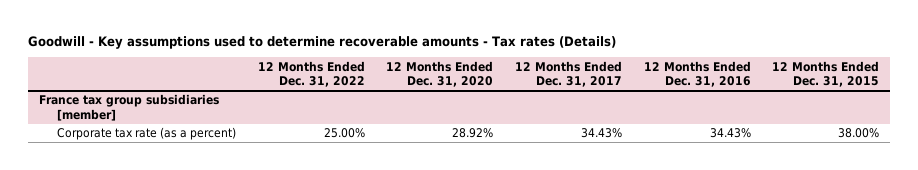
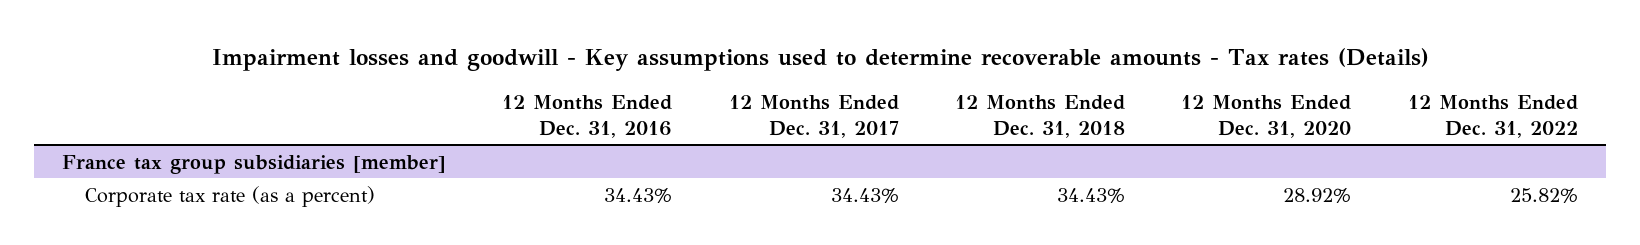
[28,35,617,49] Goodwill - Key assumptions used to determine recoverable amounts - Tax rates (Details) -> [211,47,1429,71] Impairment losses and goodwill - Key assumptions used to determine recoverable amounts - Tax rates (Details)
[772,60,880,88] 12 Months Ended Dec. 31, 2015 -> none
none -> [954,94,1125,138] 12 Months Ended Dec. 31, 2018
[323,128,365,139] 25.00% -> [1509,187,1578,203] 25.82%

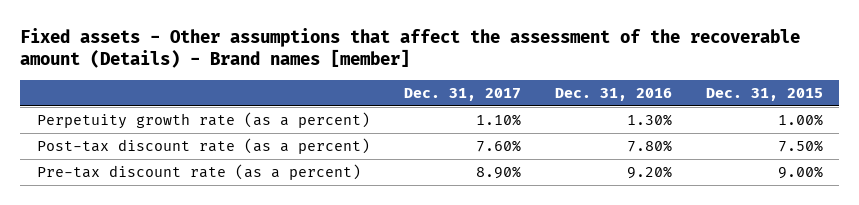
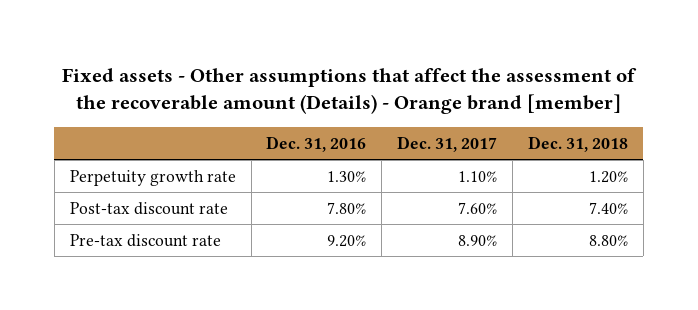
[19,27,800,69] Fixed assets - Other assumptions that affect the assessment of the recoverable amount (Details) - Brand names [member] -> [61,67,637,115] Fixed assets - Other assumptions that affect the assessment of the recoverable amount (Details) - Orange brand [member]
[705,88,823,102] Dec. 31, 2015 -> none
none -> [527,135,628,152] Dec. 31, 2018
[36,112,370,130] Perpetuity growth rate (as a percent) -> [69,169,236,186] Perpetuity growth rate
[36,138,370,155] Post-tax discount rate (as a percent) -> [69,201,228,215] Post-tax discount rate
[36,164,361,181] Pre-tax discount rate (as a percent) -> [69,233,221,247] Pre-tax discount rate

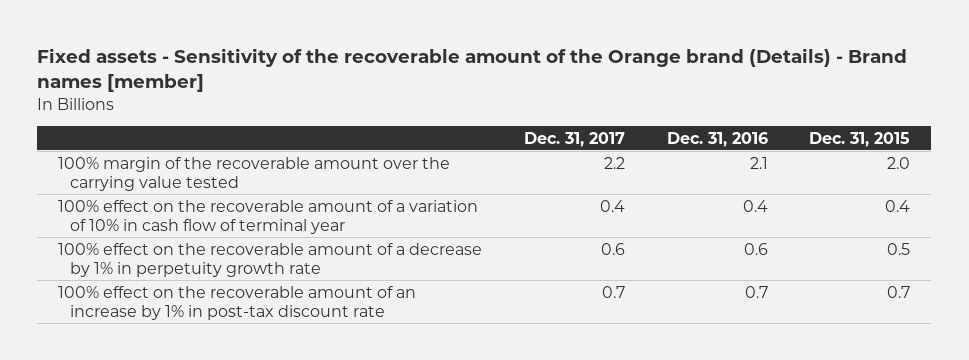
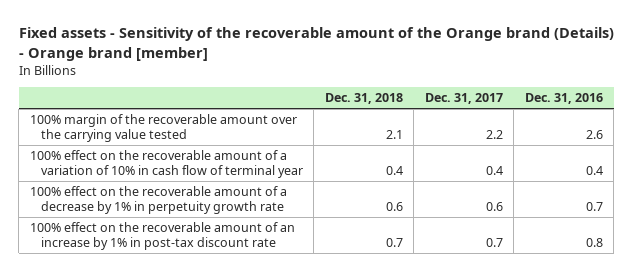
[37,47,908,92] Fixed assets - Sensitivity of the recoverable amount of the Orange brand (Details) - Brand names [member] -> [18,27,614,61] Fixed assets - Sensitivity of the recoverable amount of the Orange brand (Details) - Orange brand [member]
[809,131,911,147] Dec. 31, 2015 -> none
none -> [324,93,403,105] Dec. 31, 2018
[749,156,768,169] 2.1 -> [585,130,603,140] 2.6
[743,242,768,255] 0.6 -> [585,202,603,212] 0.7
[744,285,768,298] 0.7 -> [585,238,603,248] 0.8

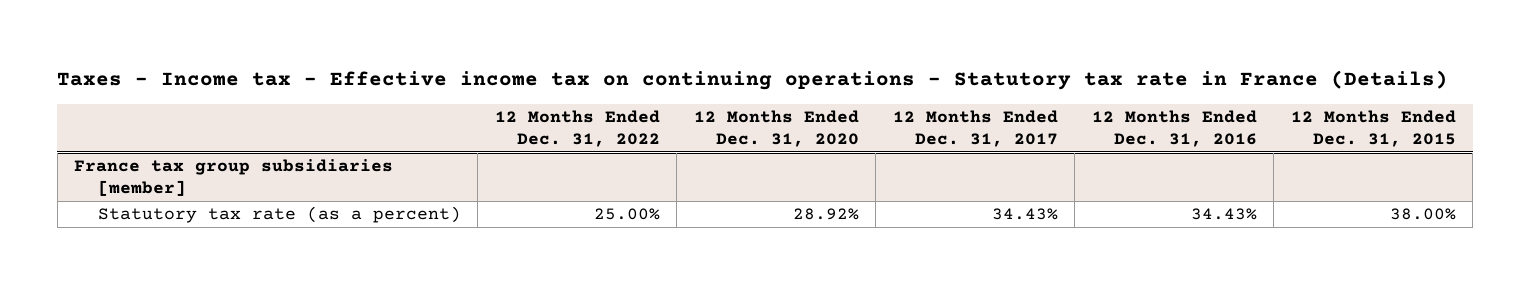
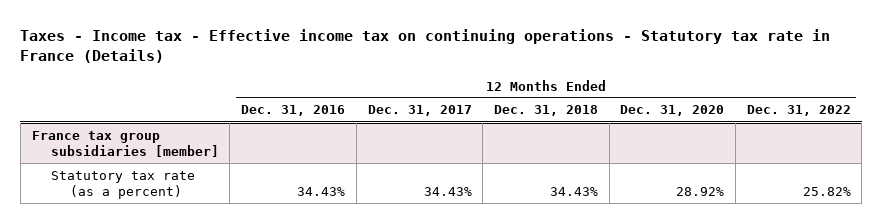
[1290,110,1456,147] 12 Months Ended Dec. 31, 2015 -> none
none -> [493,105,598,117] Dec. 31, 2018
[593,208,660,221] 25.00% -> [802,186,851,196] 25.82%

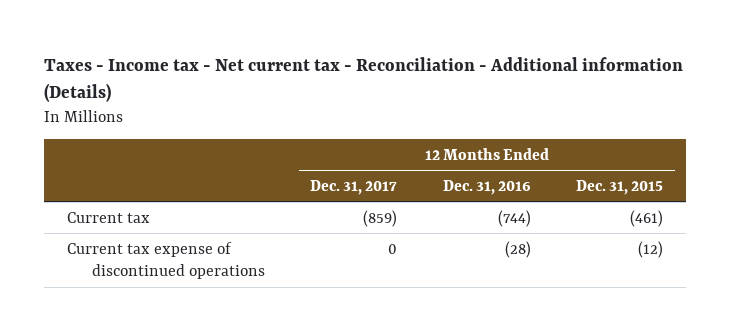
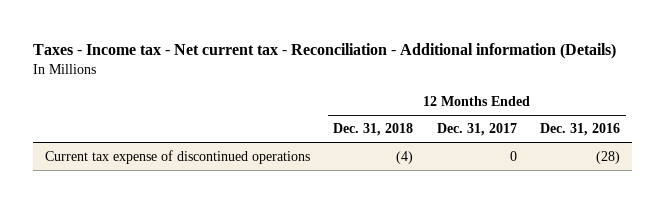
[576,179,664,195] Dec. 31, 2015 -> none
none -> [333,123,414,137] Dec. 31, 2018
[67,211,151,223] Current tax -> none

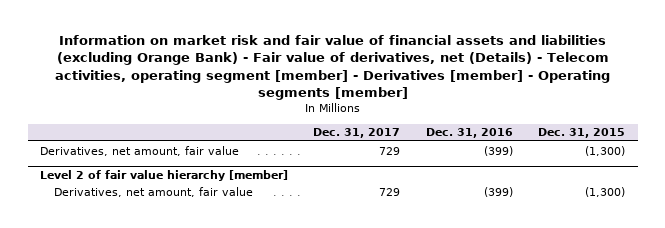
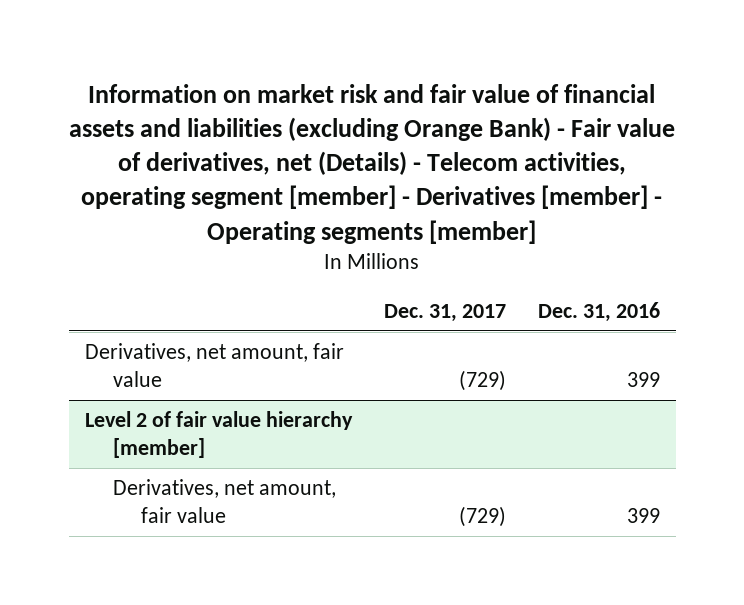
[538,128,626,139] Dec. 31, 2015 -> none
[379,146,401,155] 729 -> [458,370,506,392] (729)
[483,145,513,156] (399) -> [626,372,660,388] 399
[379,187,401,196] 729 -> [458,506,506,528] (729)
[483,186,513,197] (399) -> [626,508,660,524] 399

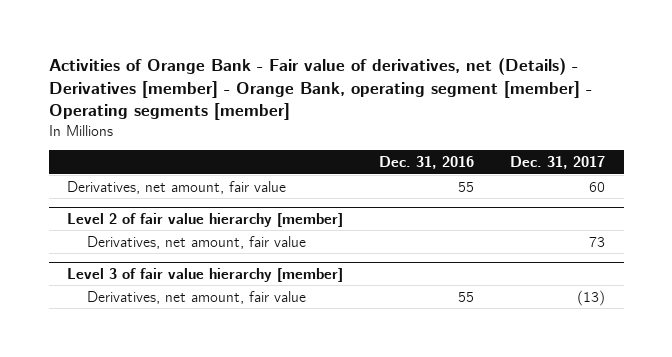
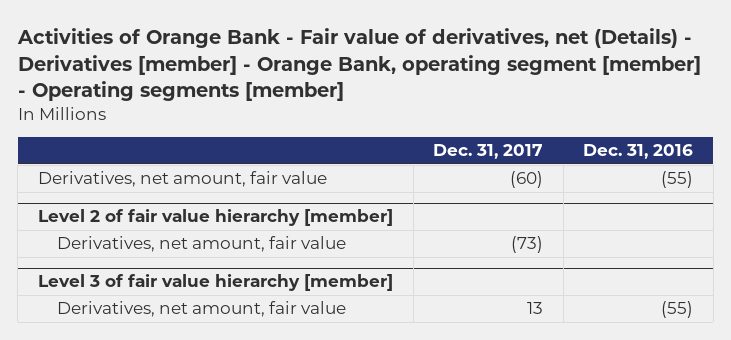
[458,181,475,192] 55 -> [661,171,694,189] (55)
[589,181,606,192] 60 -> [510,171,544,189] (60)
[589,236,606,247] 73 -> [511,236,544,254] (73)
[458,291,475,302] 55 -> [661,301,694,319] (55)
[577,289,606,306] (13) -> [527,302,544,315] 13

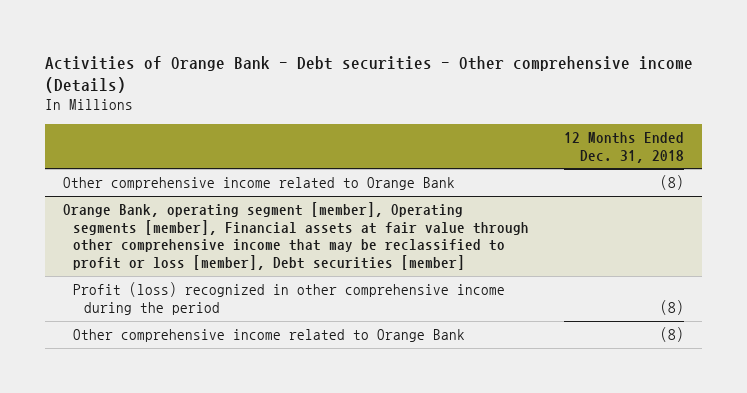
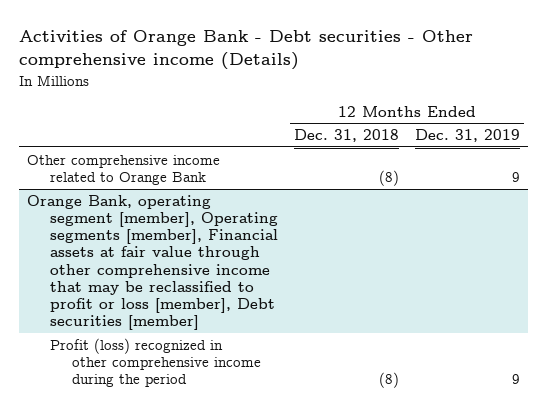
none -> [415,129,521,143] Dec. 31, 2019
[73,329,466,343] Other comprehensive income related to Orange Bank -> none

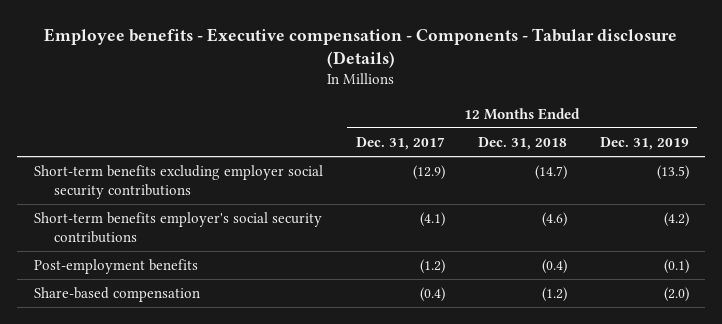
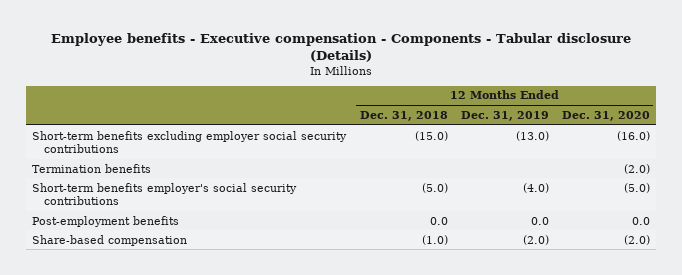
[355,136,445,150] Dec. 31, 2017 -> none
none -> [561,110,650,121] Dec. 31, 2020
[534,165,567,181] (14.7) -> [414,130,448,141] (15.0)
[656,165,689,181] (13.5) -> [515,130,549,141] (13.0)
none -> [32,163,152,173] Termination benefits
[541,212,567,228] (4.6) -> [421,182,448,193] (5.0)
[663,212,689,228] (4.2) -> [522,182,549,193] (4.0)
[541,259,567,275] (0.4) -> [429,216,448,225] 0.0
[663,259,689,275] (0.1) -> [530,216,549,225] 0.0
[541,287,567,303] (1.2) -> [421,234,448,245] (1.0)

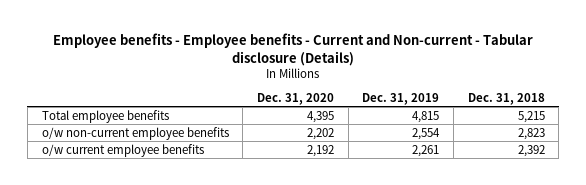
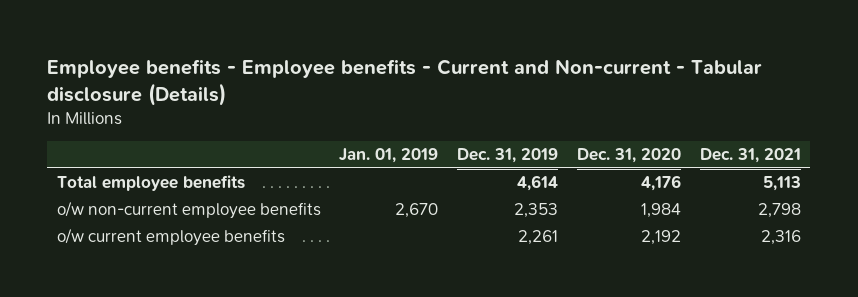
[467,92,545,105] Dec. 31, 2018 -> none
none -> [339,148,439,164] Jan. 01, 2019
none -> [699,148,801,164] Dec. 31, 2021
[306,110,334,123] 4,395 -> [641,175,682,192] 4,176
[412,110,440,123] 4,815 -> [517,175,559,192] 4,614
[306,127,334,140] 2,202 -> [641,203,682,219] 1,984
[412,127,441,140] 2,554 -> [514,203,559,219] 2,353

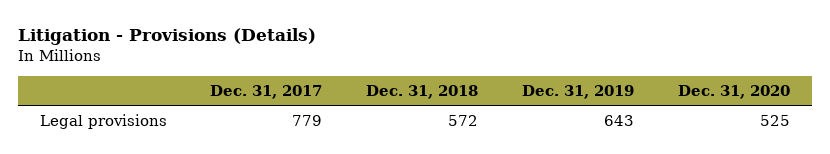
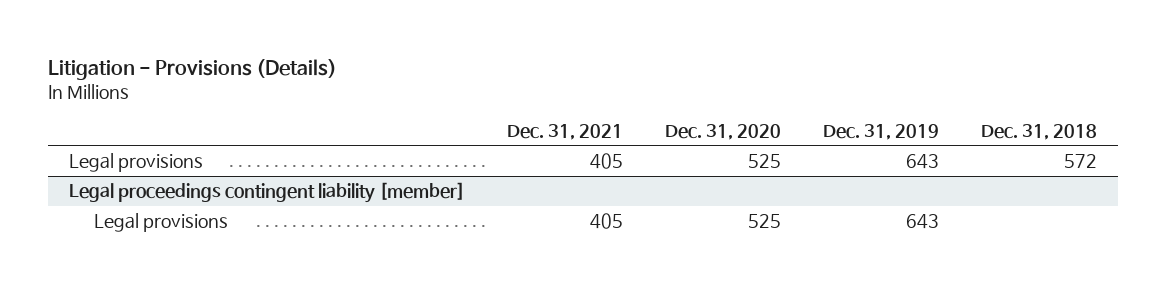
[210,85,323,100] Dec. 31, 2017 -> none
none -> [506,123,623,140] Dec. 31, 2021
none -> [68,182,465,204] Legal proceedings contingent liability [member]
none -> [94,213,229,233] Legal provisions

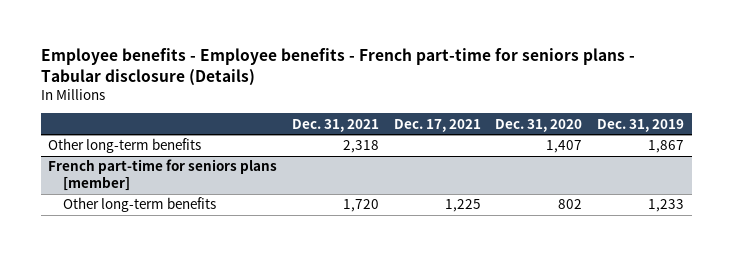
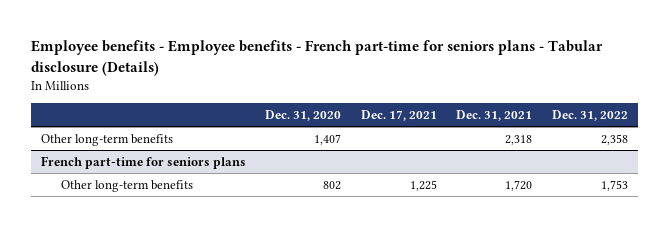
[597,118,685,132] Dec. 31, 2019 -> none
none -> [551,109,628,121] Dec. 31, 2022
[48,159,278,192] French part-time for seniors plans [member] -> [40,156,246,170] French part-time for seniors plans

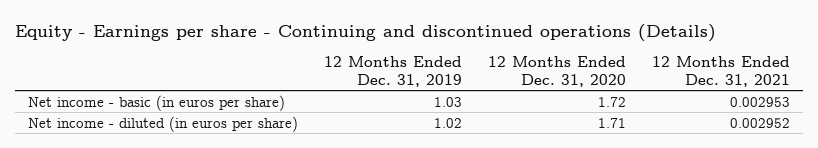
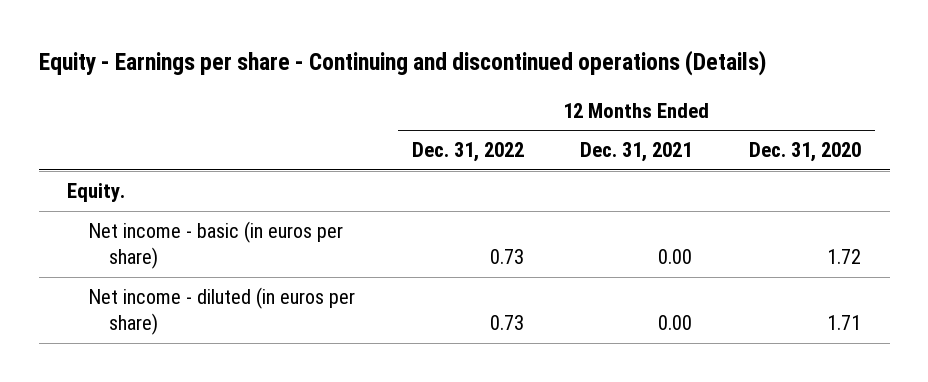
[323,55,462,87] 12 Months Ended Dec. 31, 2019 -> none
none -> [411,142,524,163] Dec. 31, 2022
none -> [67,183,126,203] Equity.
[730,96,791,107] 0.002953 -> [658,249,693,265] 0.00
[730,117,791,128] 0.002952 -> [658,315,693,331] 0.00

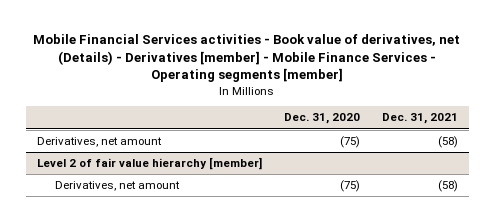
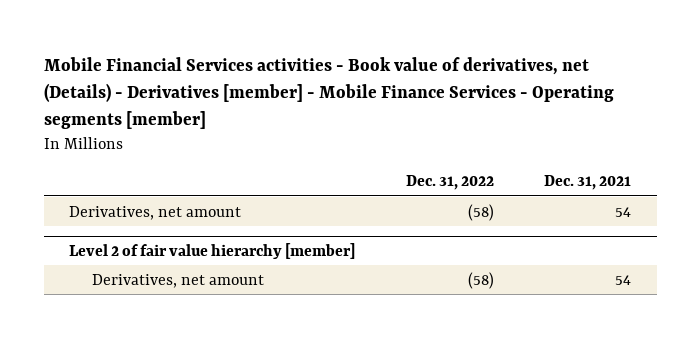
[283,113,360,125] Dec. 31, 2020 -> none
none -> [405,175,494,191] Dec. 31, 2022
[437,136,458,149] (58) -> [615,206,632,217] 54
[437,180,458,193] (58) -> [615,274,632,285] 54

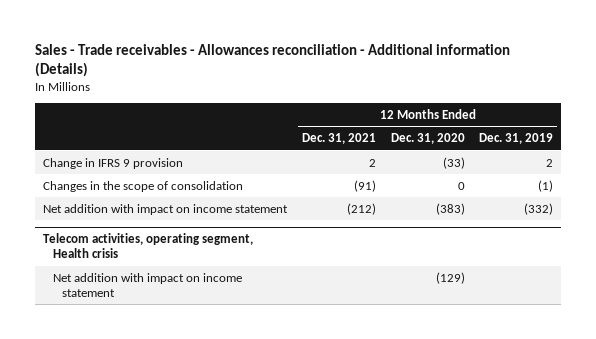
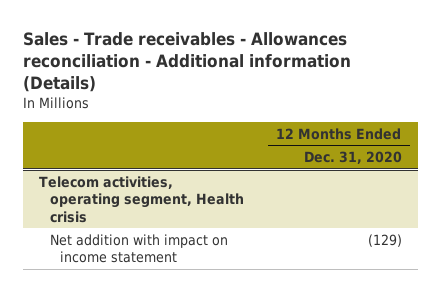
[301,133,376,145] Dec. 31, 2021 -> none
[479,133,554,145] Dec. 31, 2019 -> none
[42,157,183,169] Change in IFRS 9 provision -> none
[42,180,243,192] Changes in the scope of consolidation -> none
[42,203,288,215] Net addition with impact on income statement -> none

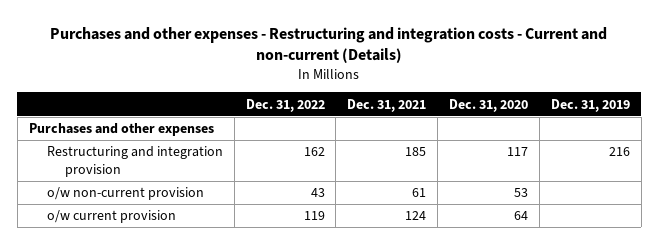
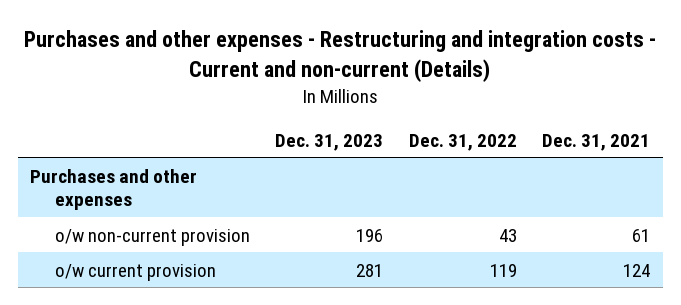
[449,98,529,112] Dec. 31, 2020 -> none
[550,98,630,112] Dec. 31, 2019 -> none
none -> [275,133,384,151] Dec. 31, 2023
[46,146,223,178] Restructuring and integration provision -> none

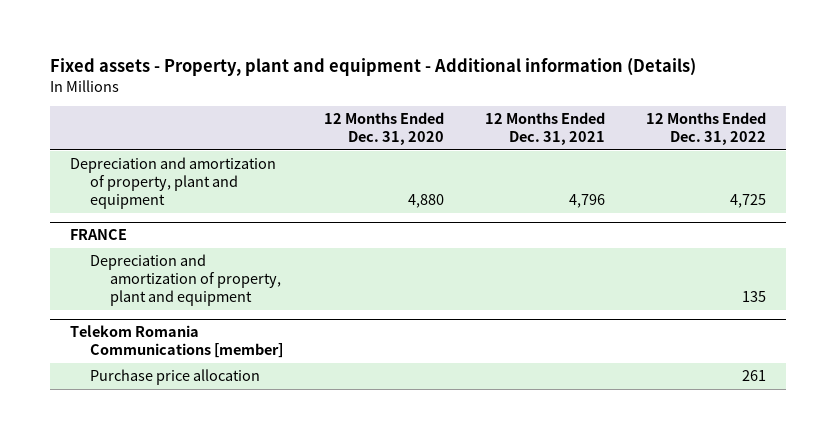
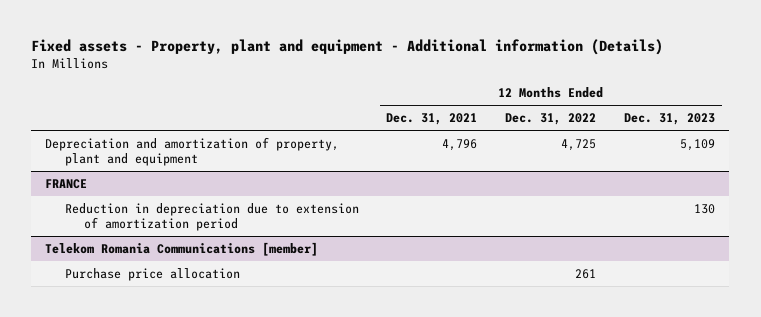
[323,112,444,146] 12 Months Ended Dec. 31, 2020 -> none
none -> [624,113,716,126] Dec. 31, 2023
[89,254,281,307] Depreciation and amortization of property, plant and equipment -> none
none -> [64,202,359,232] Reduction in depreciation due to extension of amortization period

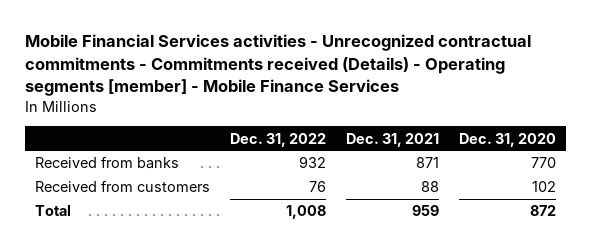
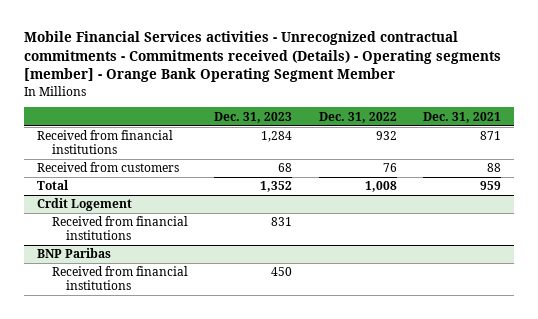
[24,34,531,97] Mobile Financial Services activities - Unrecognized contractual commitments - Commitments received (Details) - Operating segments [member] - Mobile Finance Services -> [23,31,501,83] Mobile Financial Services activities - Unrecognized contractual commitments - Commitments received (Details) - Operating segments [member] - Orange Bank Operating Segment Member
[458,132,556,147] Dec. 31, 2020 -> none
none -> [214,111,293,123] Dec. 31, 2023
[34,156,179,170] Received from banks -> [37,130,174,155] Received from financial institutions
none -> [37,198,133,212] Crdit Logement
none -> [51,216,188,241] Received from financial institutions
none -> [37,248,112,259] BNP Paribas
none -> [51,266,188,291] Received from financial institutions

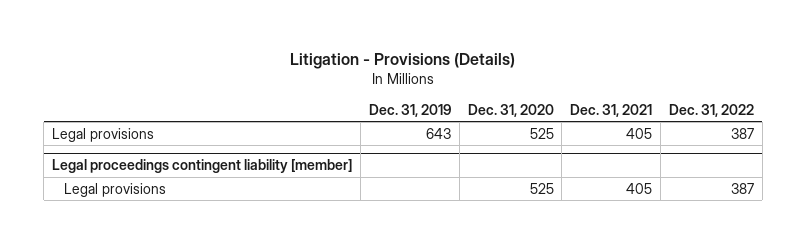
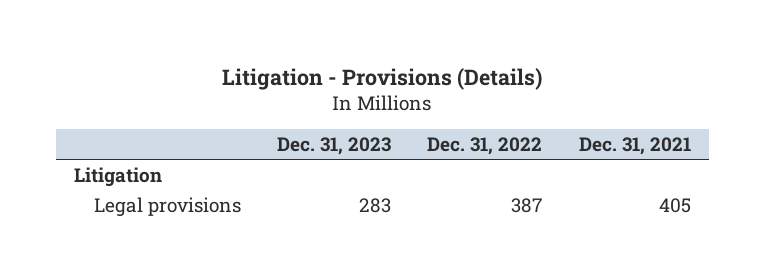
[368,103,451,117] Dec. 31, 2019 -> none
[467,103,554,117] Dec. 31, 2020 -> none
none -> [276,136,391,155] Dec. 31, 2023
[51,127,154,142] Legal provisions -> none
[51,159,352,174] Legal proceedings contingent liability [member] -> none
none -> [73,166,162,187] Litigation

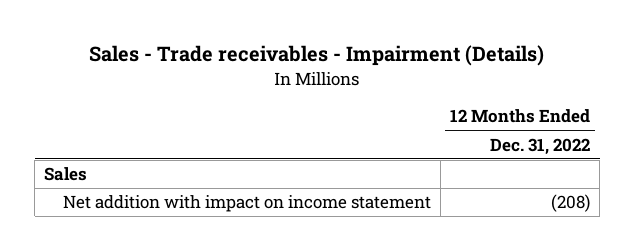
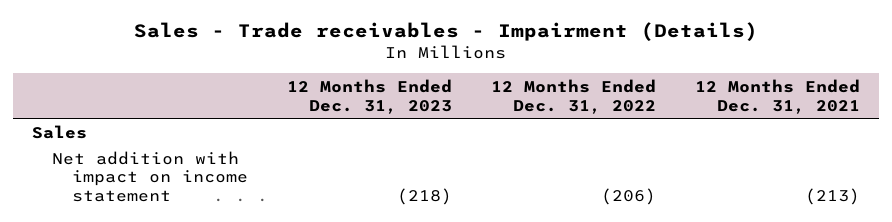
none -> [287,78,453,114] 12 Months Ended Dec. 31, 2023
none -> [694,78,860,114] 12 Months Ended Dec. 31, 2021
[551,194,591,213] (208) -> [600,187,656,205] (206)

